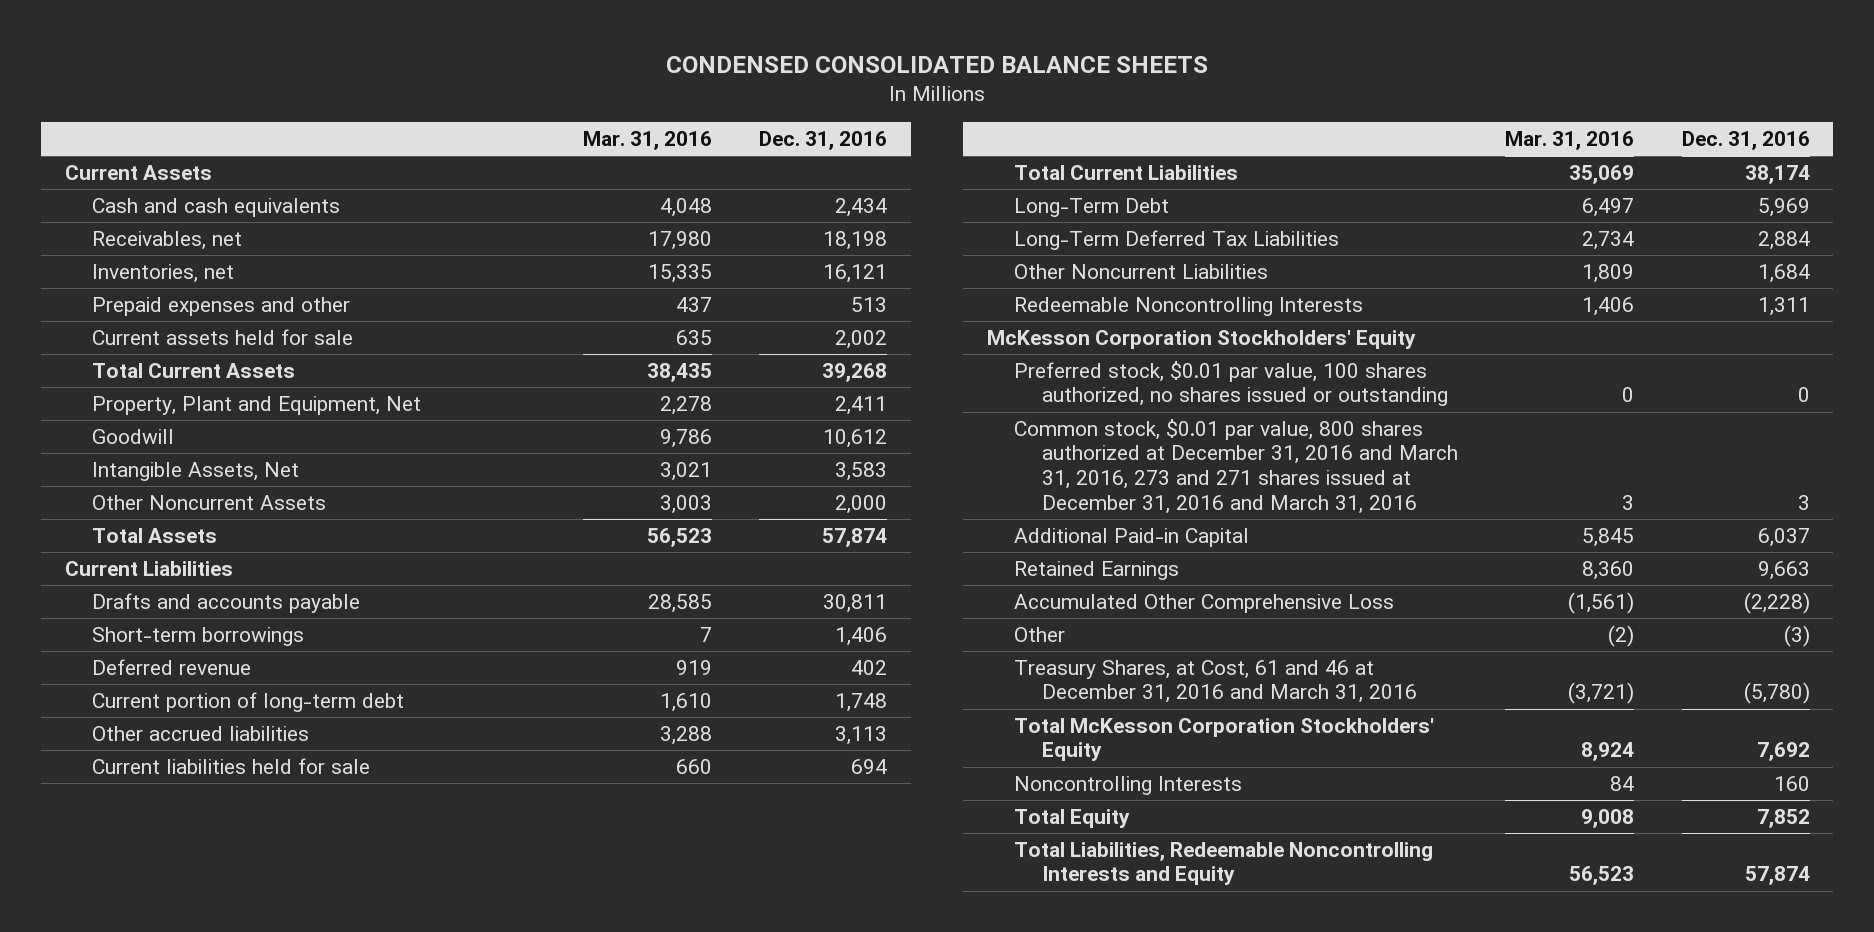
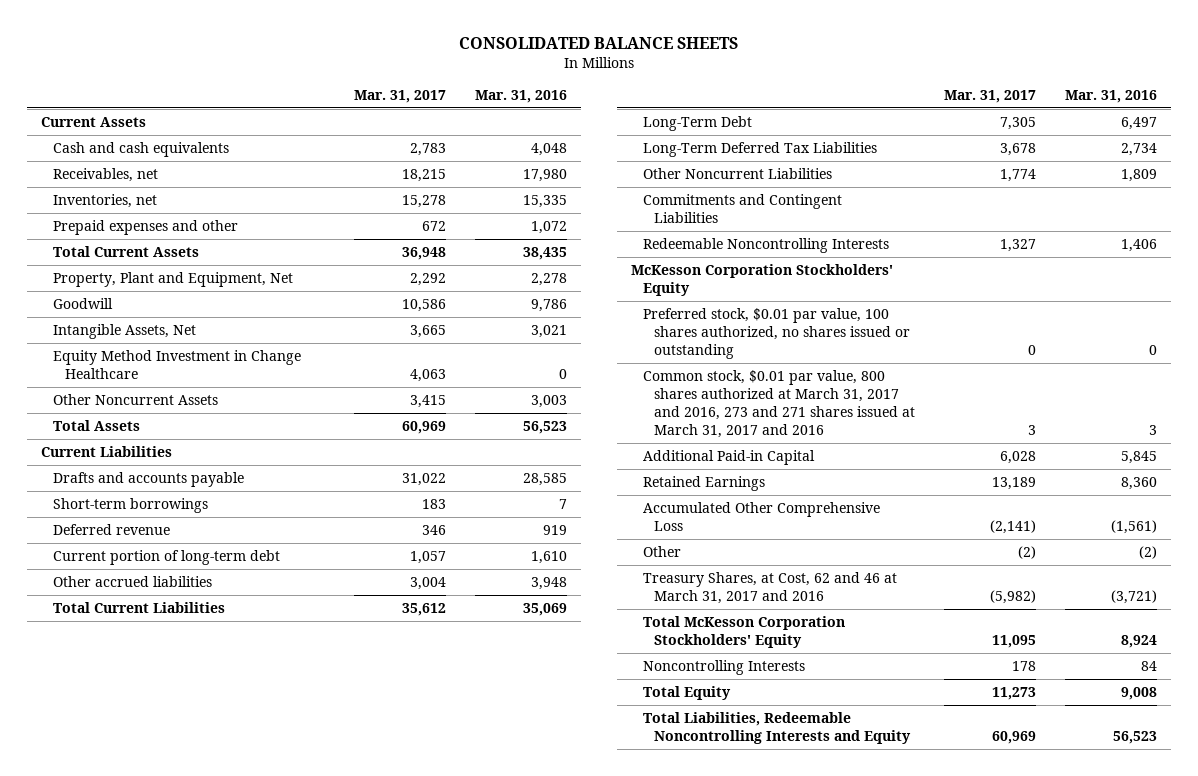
[666,56,1209,74] CONDENSED CONSOLIDATED BALANCE SHEETS -> [459,36,739,49] CONSOLIDATED BALANCE SHEETS
[759,131,888,151] Dec. 31, 2016 -> none
none -> [354,89,447,103] Mar. 31, 2017
[92,328,354,345] Current assets held for sale -> none
[675,296,712,312] 437 -> [531,220,568,234] 1,072
none -> [52,349,301,380] Equity Method Investment in Change Healthcare
[92,757,371,774] Current liabilities held for sale -> none
[659,725,712,745] 3,288 -> [531,576,568,590] 3,948
none -> [642,193,842,224] Commitments and Contingent Liabilities
[1014,418,1458,514] Common stock, $0.01 par value, 800 shares authorized at December 31, 2016 and March 31, 2016, 273 and 271 shares issued at December 31, 2016 and March 31, 2016 -> [642,369,916,439] Common stock, $0.01 par value, 800 shares authorized at March 31, 2017 and 2016, 273 and 271 shares issued at March 31, 2017 and 2016
[1014,659,1417,704] Treasury Shares, at Cost, 61 and 46 at December 31, 2016 and March 31, 2016 -> [642,571,897,605] Treasury Shares, at Cost, 62 and 46 at March 31, 2017 and 2016

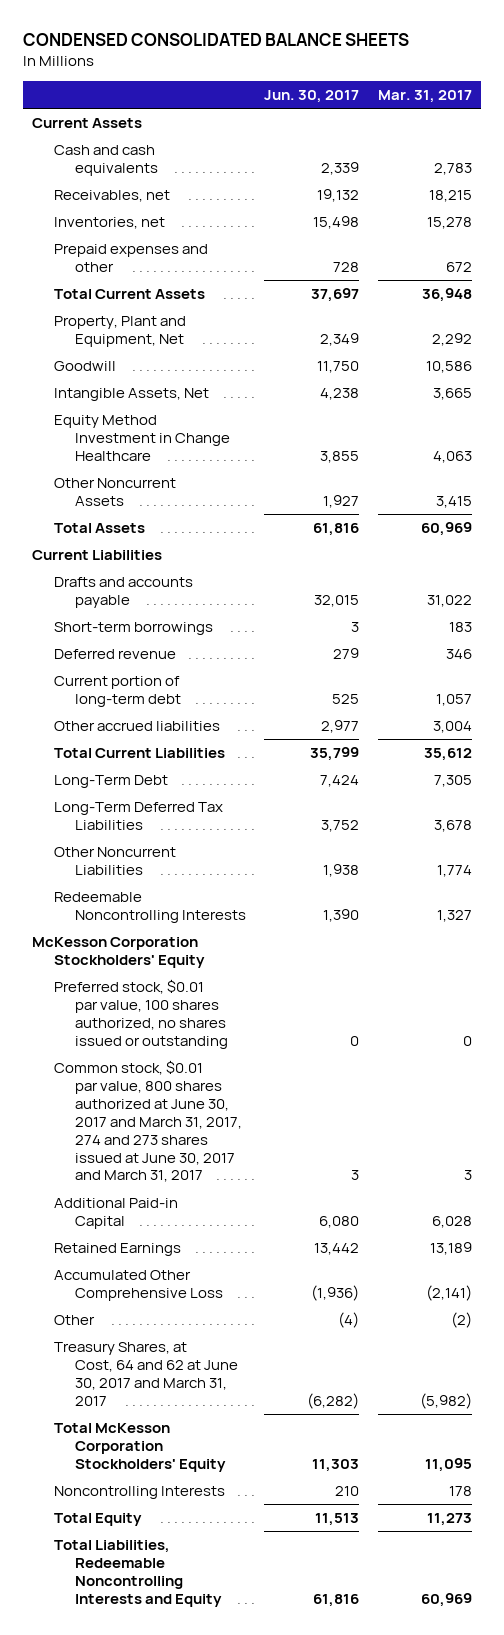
[459,36,739,49] CONSOLIDATED BALANCE SHEETS -> [23,33,410,47] CONDENSED CONSOLIDATED BALANCE SHEETS
[475,89,568,103] Mar. 31, 2016 -> none
none -> [264,89,360,103] Jun. 30, 2017
[642,193,842,224] Commitments and Contingent Liabilities -> none
[642,369,916,439] Common stock, $0.01 par value, 800 shares authorized at March 31, 2017 and 2016, 273 and 271 shares issued at March 31, 2017 and 2016 -> [53,1060,242,1183] Common stock, $0.01 par value, 800 shares authorized at June 30, 2017 and March 31, 2017, 274 and 273 shares issued at June 30, 2017 and March 31, 2017
[642,571,897,605] Treasury Shares, at Cost, 62 and 46 at March 31, 2017 and 2016 -> [53,1342,238,1406] Treasury Shares, at Cost, 64 and 62 at June 30, 2017 and March 31, 2017

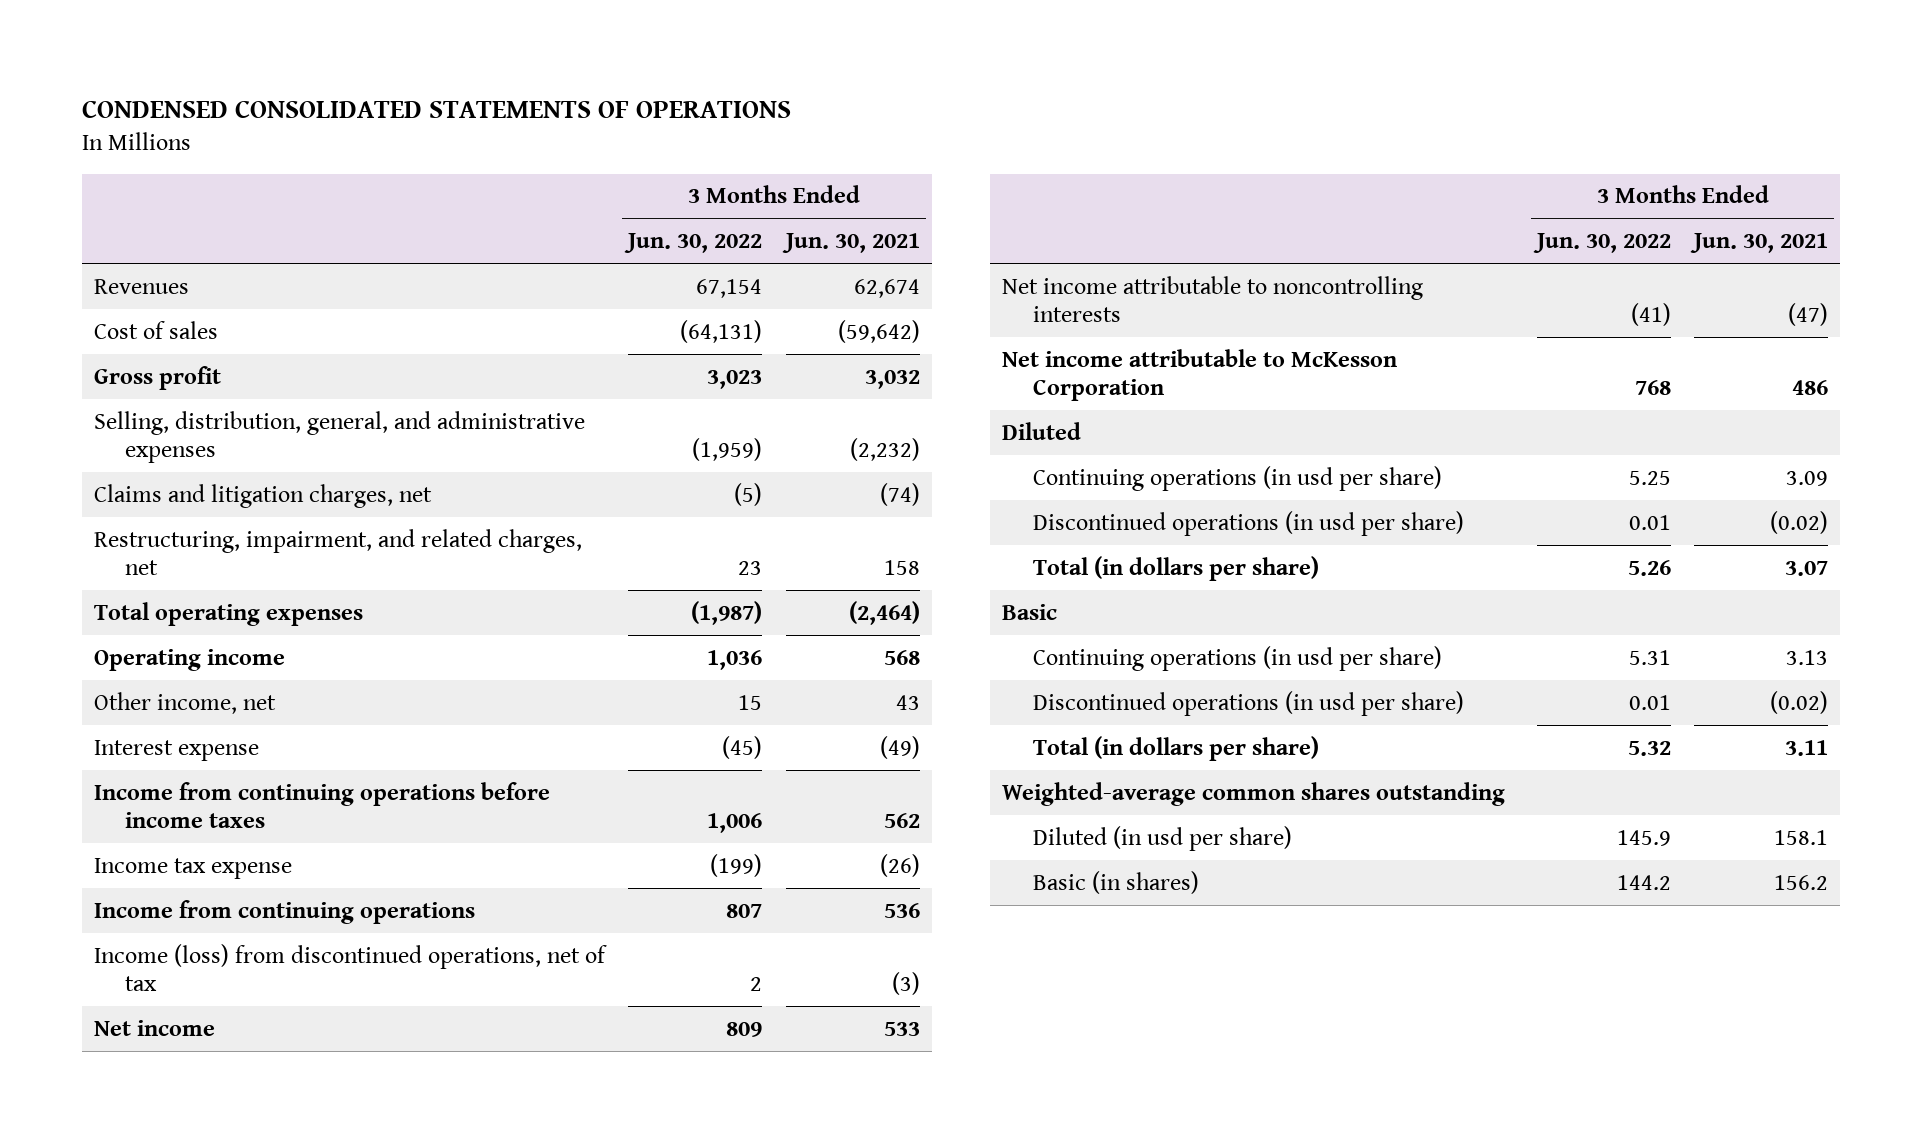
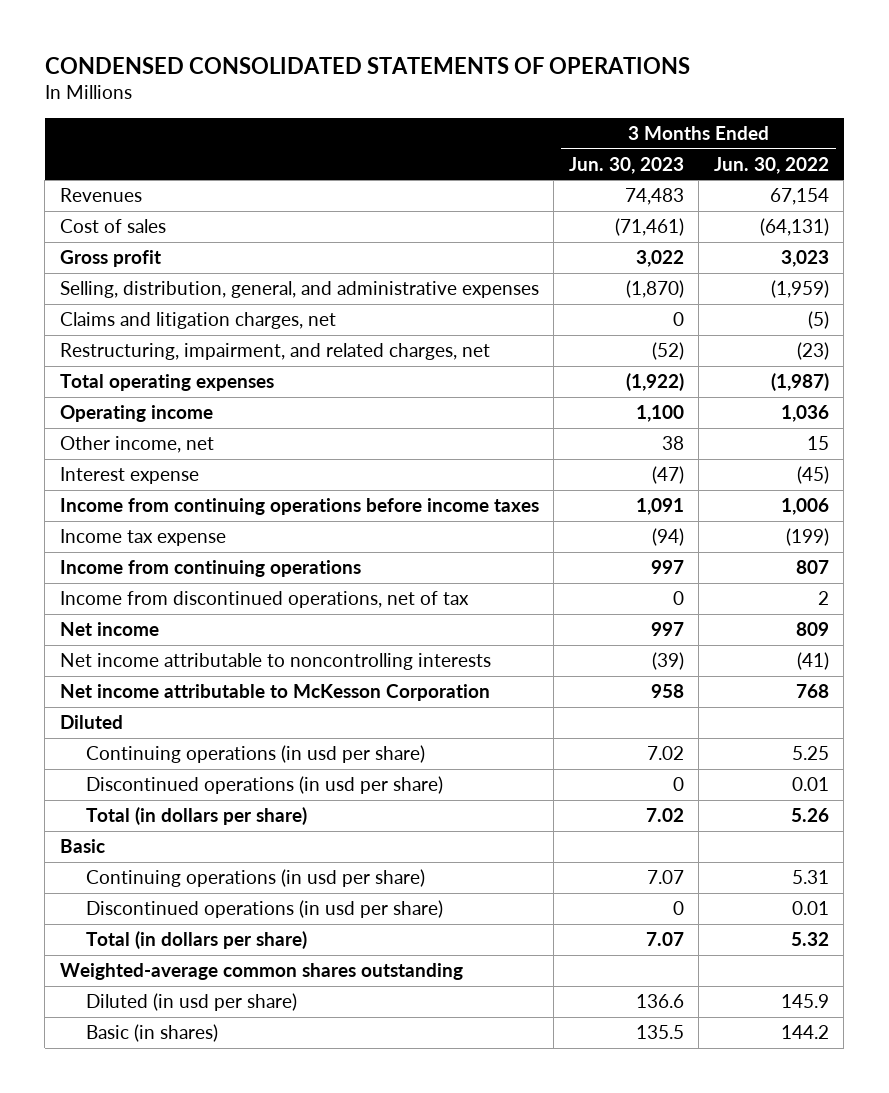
[781,233,920,254] Jun. 30, 2021 -> none
none -> [568,156,684,174] Jun. 30, 2023
[738,560,763,575] 23 -> [796,342,829,361] (23)
[93,943,607,991] Income (loss) from discontinued operations, net of tax -> [59,591,469,609] Income from discontinued operations, net of tax

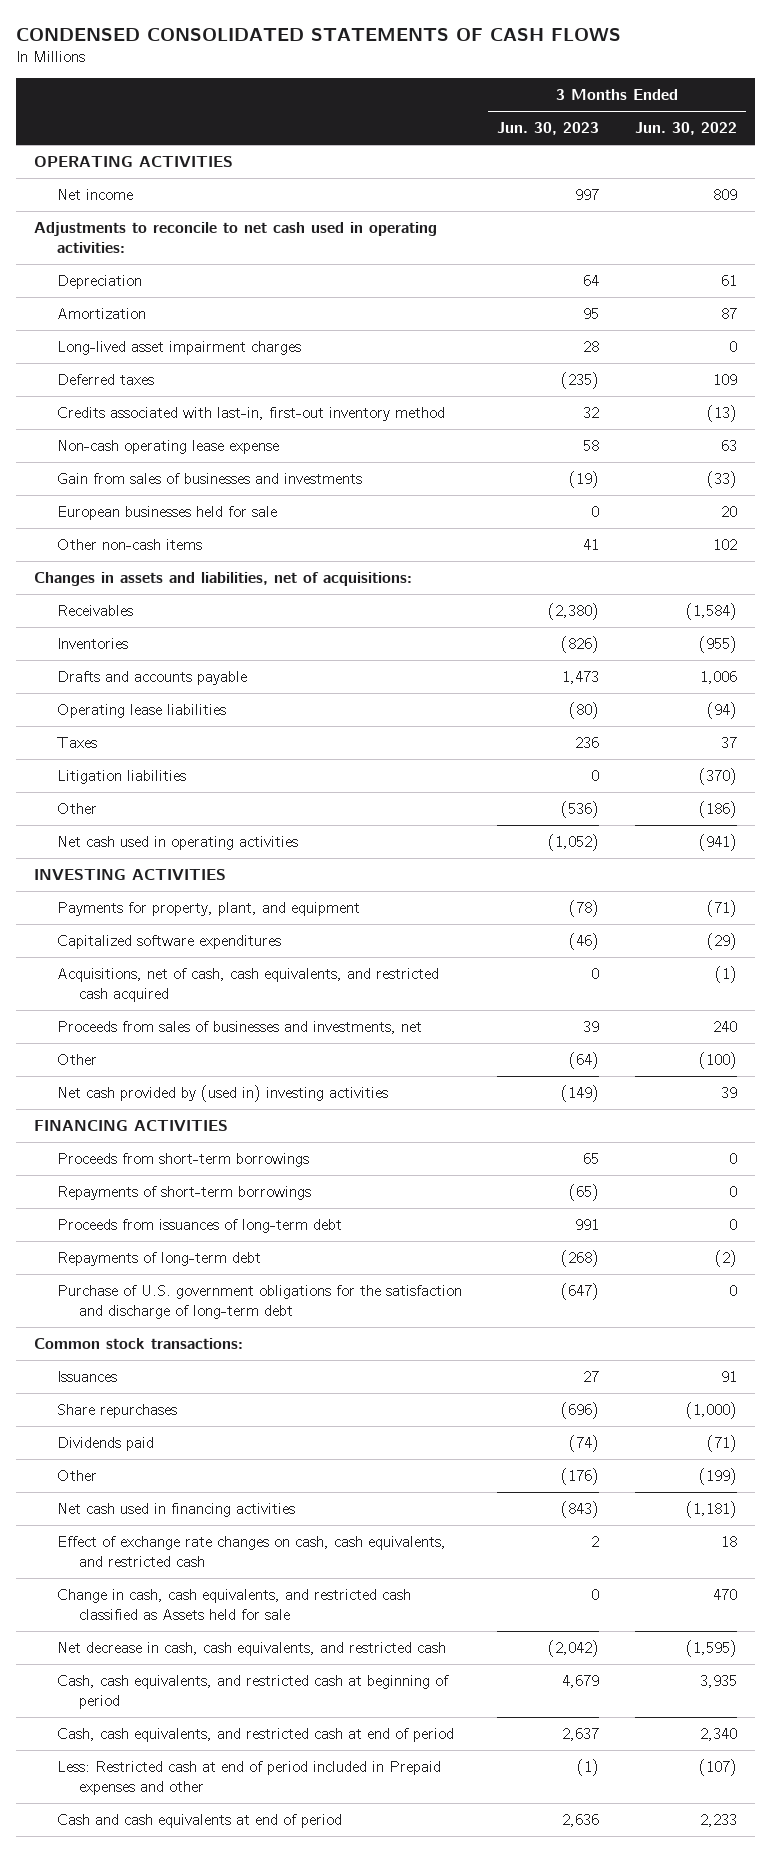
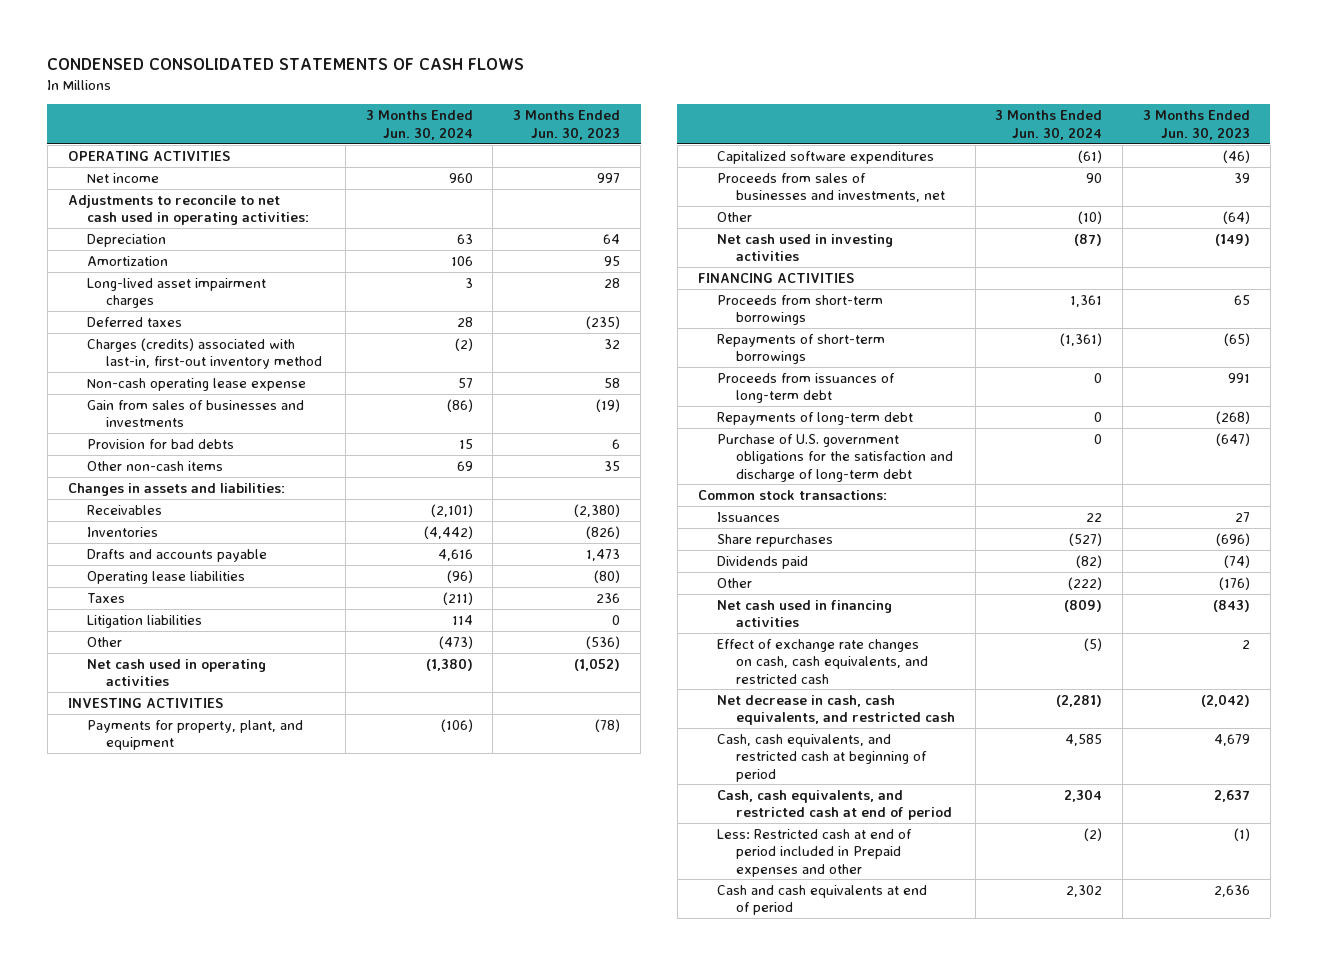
[635,122,738,136] Jun. 30, 2022 -> none
none -> [365,110,473,140] 3 Months Ended Jun. 30, 2024
[56,407,445,422] Credits associated with last-in, first-out inventory method -> [86,337,322,370] Charges (credits) associated with last-in, first-out inventory method
[56,506,277,521] European businesses held for sale -> none
none -> [86,438,234,449] Provision for bad debts
[583,539,600,551] 41 -> [604,460,621,471] 35
[33,572,412,587] Changes in assets and liabilities, net of acquisitions: -> [67,482,285,496] Changes in assets and liabilities:
[56,968,439,1003] Acquisitions, net of cash, cash equivalents, and restricted cash acquired -> none
[56,1085,388,1103] Net cash provided by (used in) investing activities -> [716,233,893,262] Net cash used in investing activities
[56,1589,411,1621] Change in cash, cash equivalents, and restricted cash classified as Assets held for sale -> none

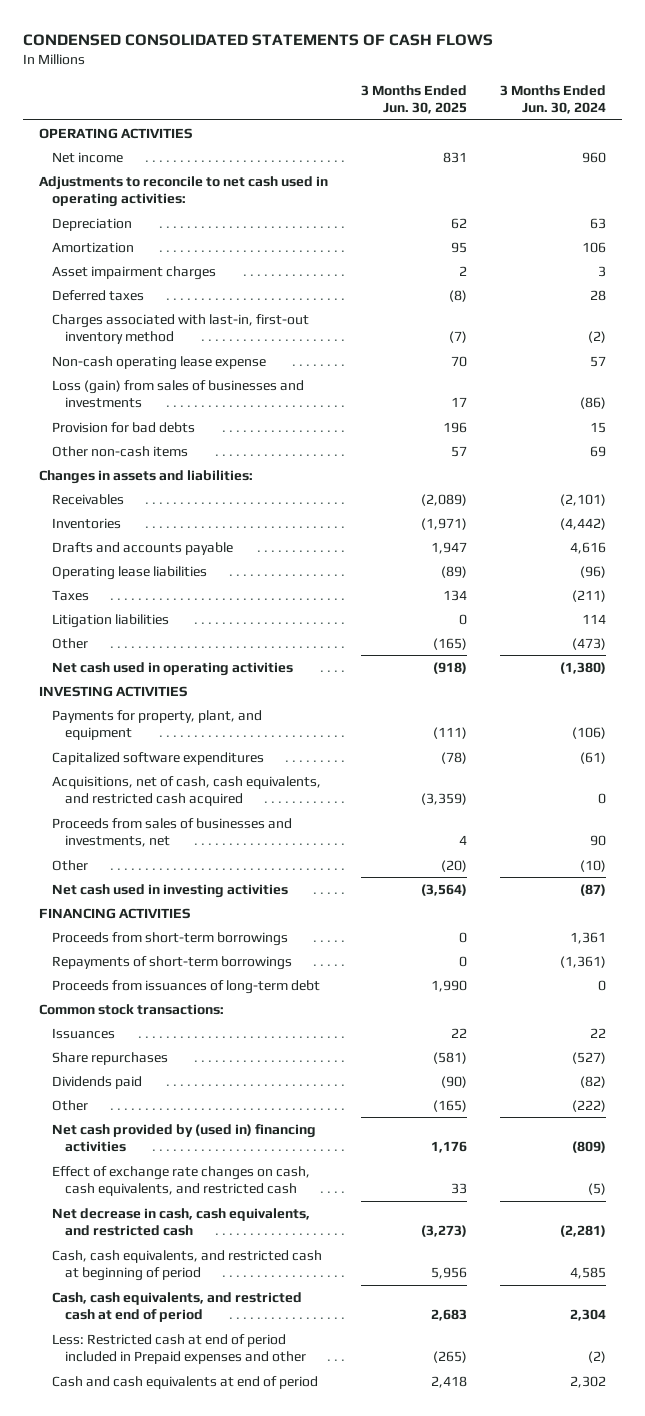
[513,110,621,140] 3 Months Ended Jun. 30, 2023 -> none
none -> [361,84,468,114] 3 Months Ended Jun. 30, 2025
[86,277,266,309] Long-lived asset impairment charges -> [52,265,217,280] Asset impairment charges
[86,337,322,370] Charges (credits) associated with last-in, first-out inventory method -> [52,313,310,345] Charges associated with last-in, first-out inventory method
[86,399,304,428] Gain from sales of businesses and investments -> [52,379,305,409] Loss (gain) from sales of businesses and investments
none -> [52,775,322,807] Acquisitions, net of cash, cash equivalents, and restricted cash acquired
[716,411,913,425] Repayments of long-term debt -> none
[716,433,953,482] Purchase of U.S. government obligations for the satisfaction and discharge of long-term debt -> none
[716,599,892,628] Net cash used in financing activities -> [52,1123,317,1153] Net cash provided by (used in) financing activities

